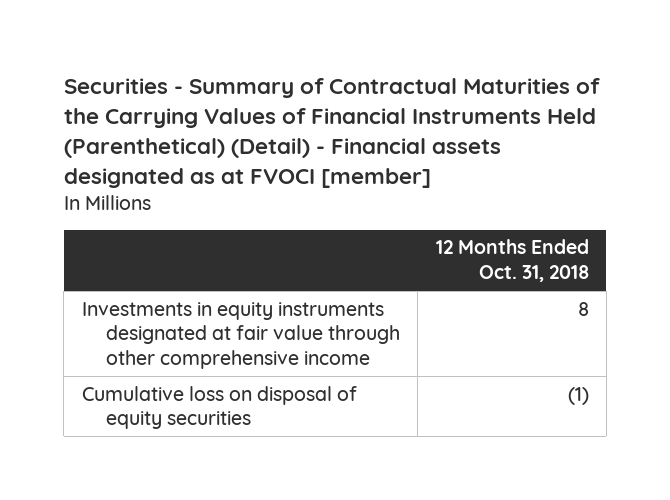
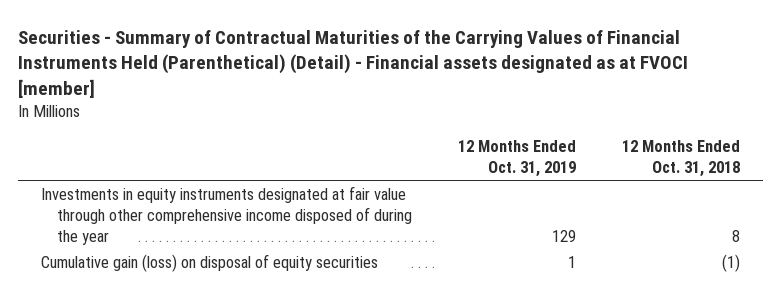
none -> [457,140,576,178] 12 Months Ended Oct. 31, 2019
[81,301,400,370] Investments in equity instruments designated at fair value through other comprehensive income -> [41,186,412,245] Investments in equity instruments designated at fair value through other comprehensive income disposed of during the year
[81,385,357,430] Cumulative loss on disposal of equity securities -> [41,254,379,273] Cumulative gain (loss) on disposal of equity securities

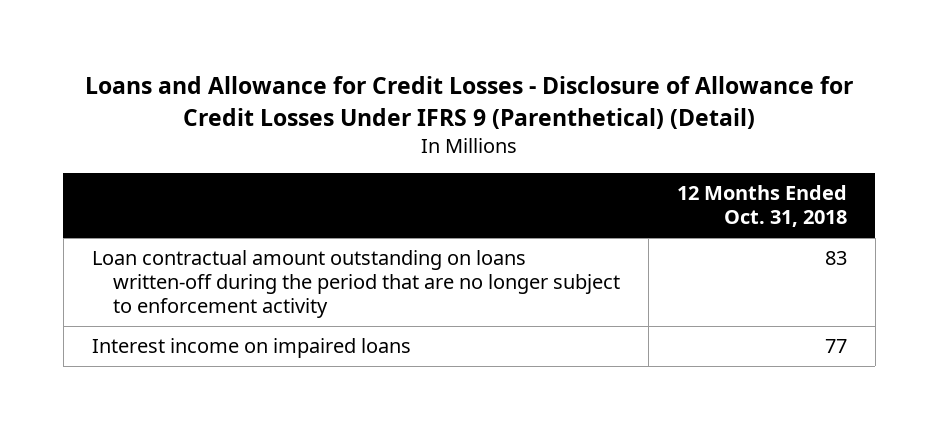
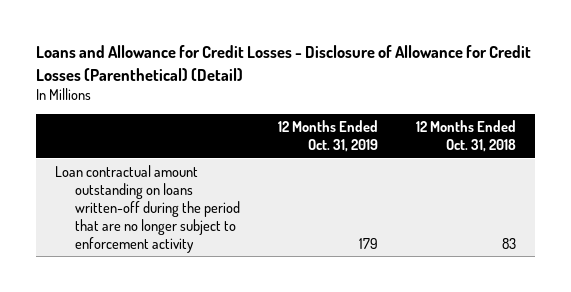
[85,76,854,129] Loans and Allowance for Credit Losses - Disclosure of Allowance for Credit Losses Under IFRS 9 (Parenthetical) (Detail) -> [35,45,531,81] Loans and Allowance for Credit Losses - Disclosure of Allowance for Credit Losses (Parenthetical) (Detail)
none -> [278,120,379,153] 12 Months Ended Oct. 31, 2019
[91,338,411,359] Interest income on impaired loans -> none

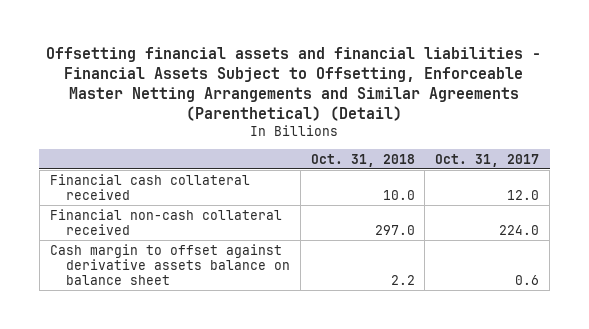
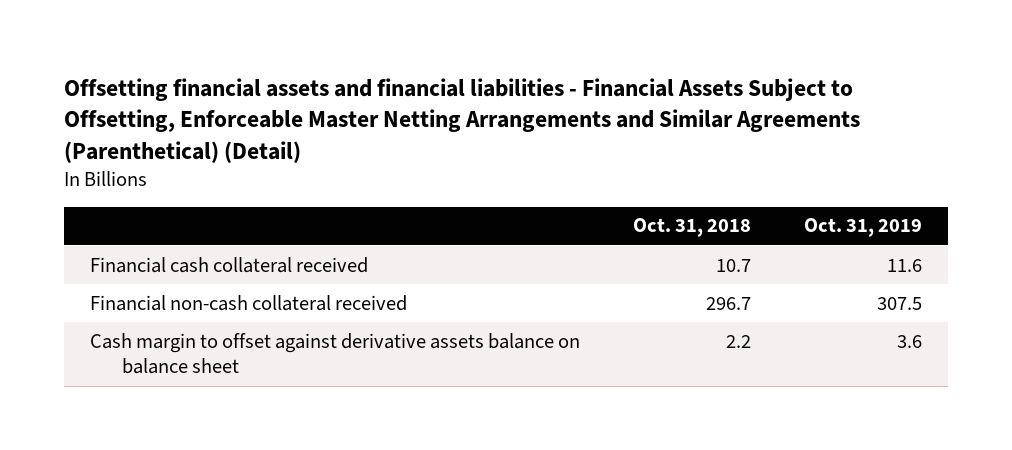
[435,153,540,167] Oct. 31, 2017 -> none
none -> [803,218,922,238] Oct. 31, 2019
[382,189,415,200] 10.0 -> [716,258,752,272] 10.7
[374,224,415,235] 297.0 -> [706,296,752,310] 296.7

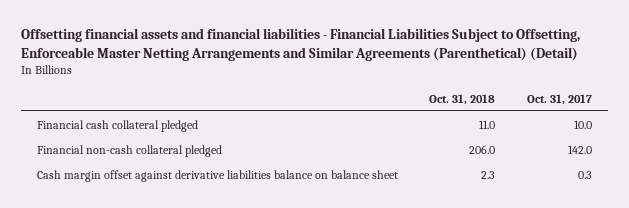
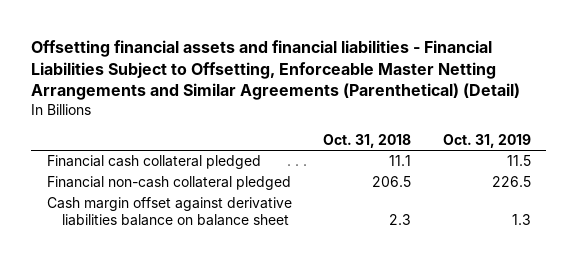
[526,93,592,105] Oct. 31, 2017 -> none
none -> [442,133,531,148] Oct. 31, 2019
[479,119,496,129] 11.0 -> [389,155,412,167] 11.1
[469,144,496,154] 206.0 -> [372,176,412,188] 206.5

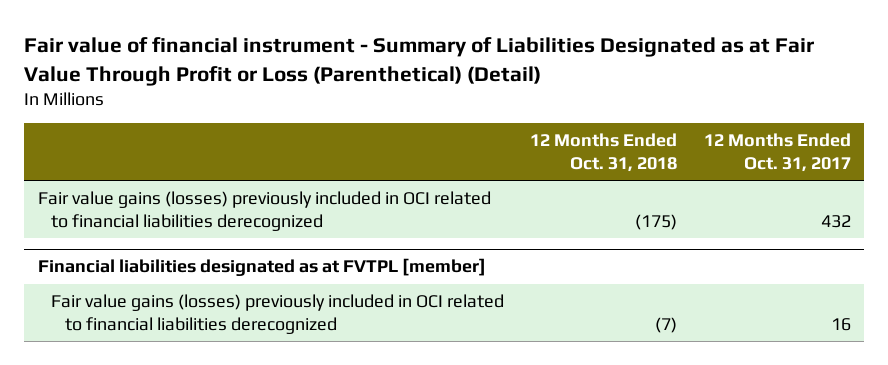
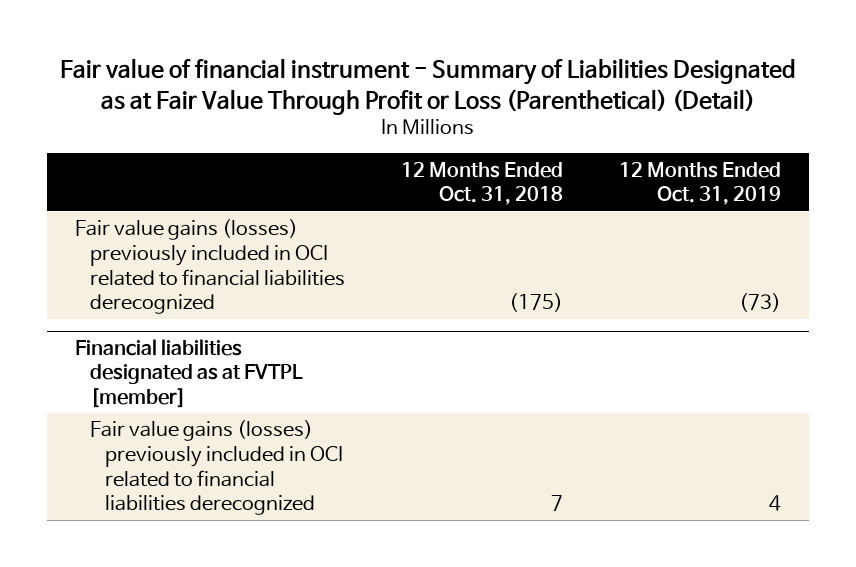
[703,133,851,172] 12 Months Ended Oct. 31, 2017 -> none
none -> [618,161,781,206] 12 Months Ended Oct. 31, 2019
[655,316,678,333] (7) -> [550,495,563,512] 7

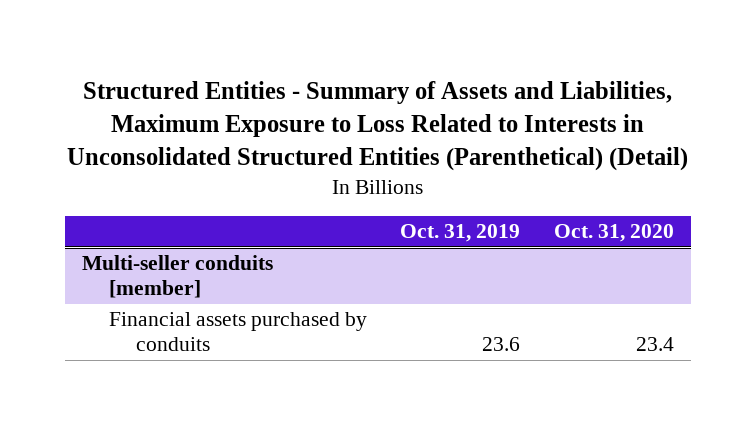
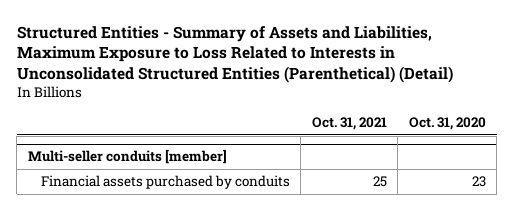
[400,224,521,243] Oct. 31, 2019 -> none
none -> [311,117,387,131] Oct. 31, 2021
[635,337,674,352] 23.4 -> [471,176,486,188] 23

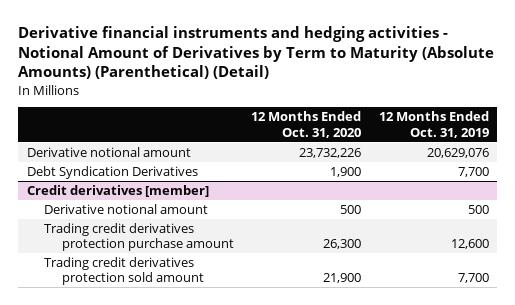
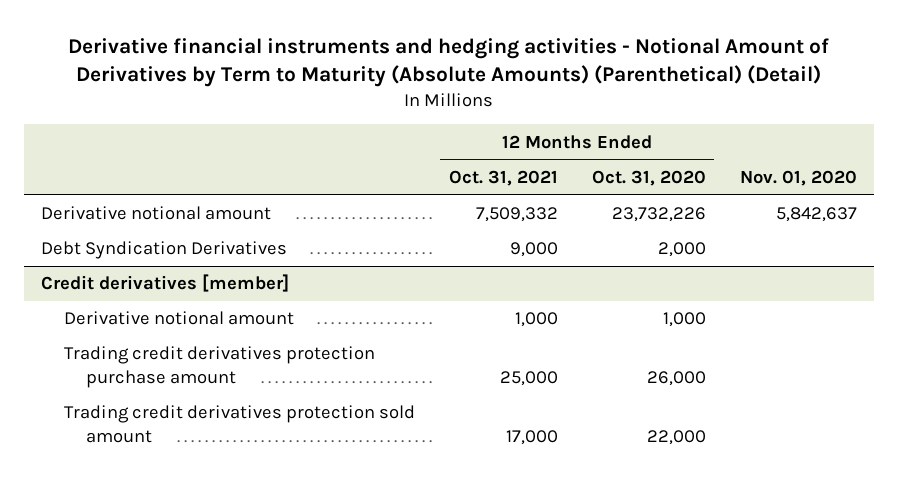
[378,111,489,138] 12 Months Ended Oct. 31, 2019 -> none
none -> [448,170,558,187] Oct. 31, 2021
none -> [739,170,857,187] Nov. 01, 2020
[330,167,362,178] 1,900 -> [657,242,706,258] 2,000
[340,205,362,215] 500 -> [662,312,706,328] 1,000
[323,239,362,250] 26,300 -> [646,371,706,387] 26,000
[323,273,362,284] 21,900 -> [646,430,706,446] 22,000

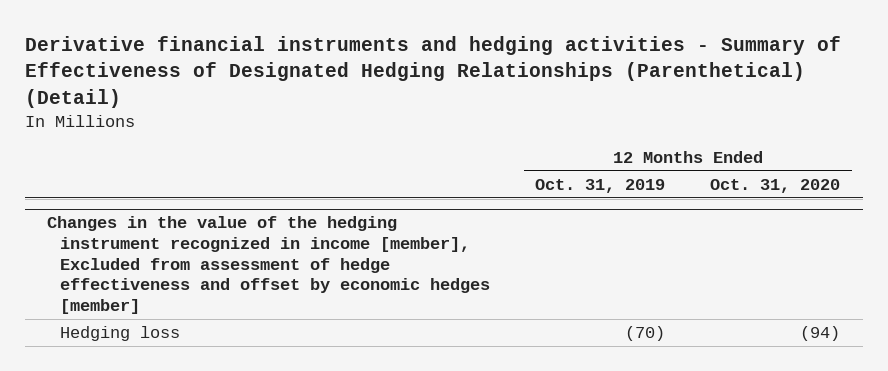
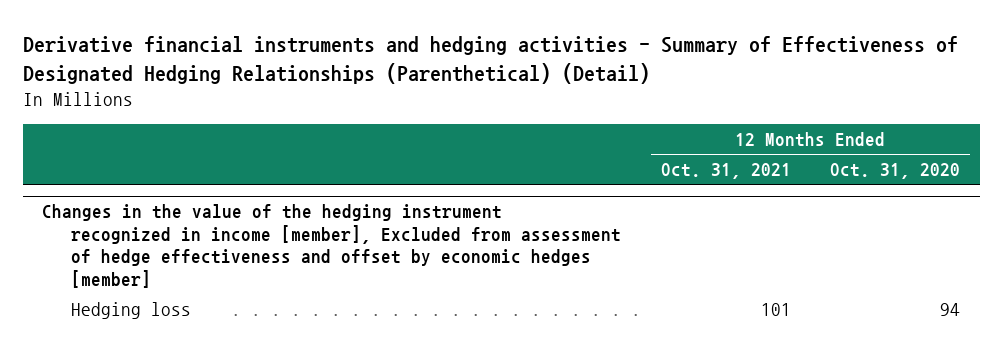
[535,178,666,193] Oct. 31, 2019 -> none
none -> [660,163,791,180] Oct. 31, 2021
[800,326,841,342] (94) -> [939,303,960,317] 94

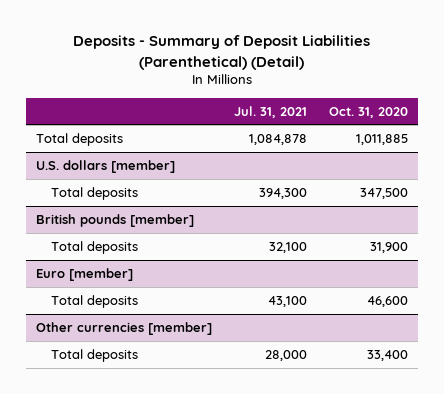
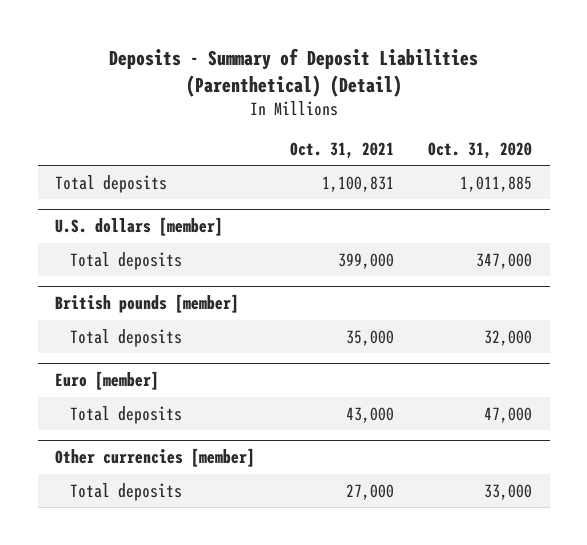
[233,105,307,118] Jul. 31, 2021 -> none
none -> [289,142,394,160] Oct. 31, 2021
[359,188,408,200] 347,500 -> [476,252,533,269] 347,000
[369,242,408,254] 31,900 -> [484,329,533,346] 32,000
[366,296,408,308] 46,600 -> [484,406,533,423] 47,000
[366,350,408,362] 33,400 -> [484,483,533,500] 33,000

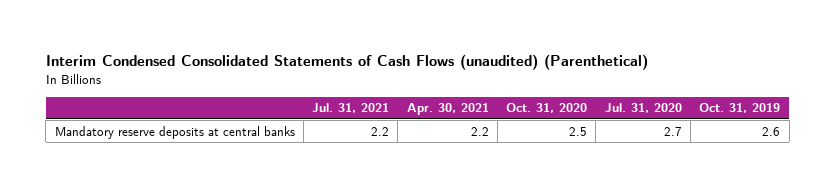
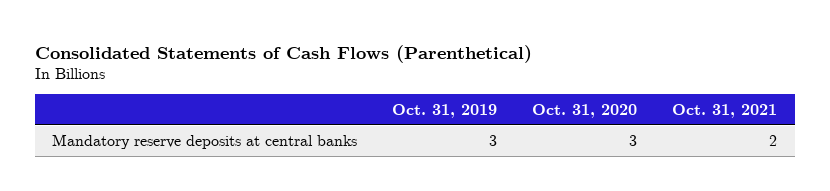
[45,54,648,71] Interim Condensed Consolidated Statements of Cash Flows (unaudited) (Parenthetical) -> [34,44,532,63] Consolidated Statements of Cash Flows (Parenthetical)
[312,103,390,114] Jul. 31, 2021 -> none
[406,103,489,116] Apr. 30, 2021 -> none
[604,103,682,114] Jul. 31, 2020 -> none
none -> [672,103,778,118] Oct. 31, 2021
[569,126,588,136] 2.5 -> [629,135,638,147] 3
[762,126,781,136] 2.6 -> [489,135,498,147] 3

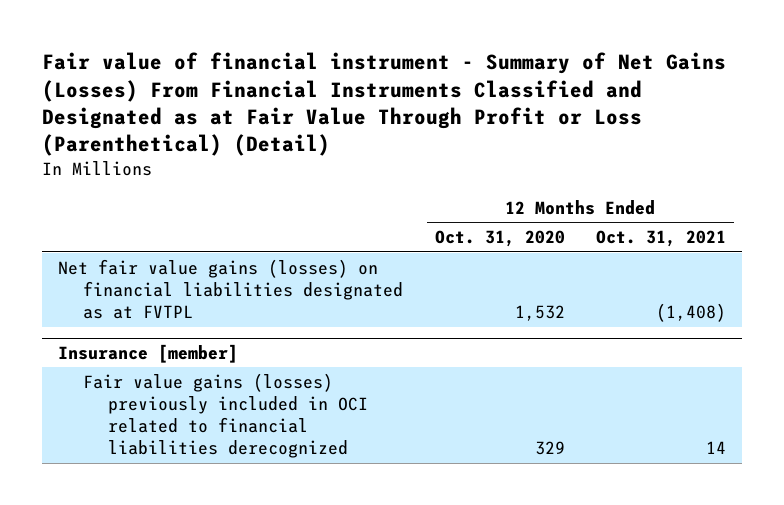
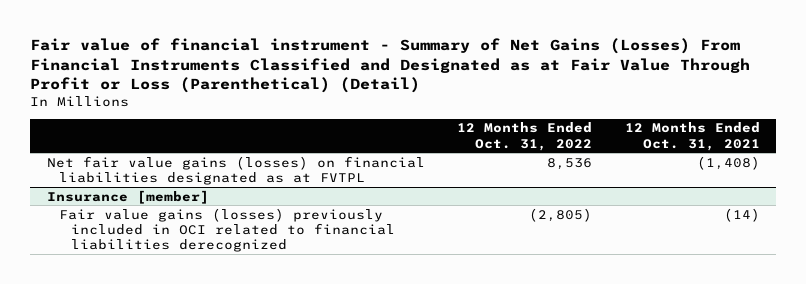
[434,230,565,248] Oct. 31, 2020 -> none
none -> [457,122,593,151] 12 Months Ended Oct. 31, 2022
[706,441,727,455] 14 -> [723,207,760,222] (14)

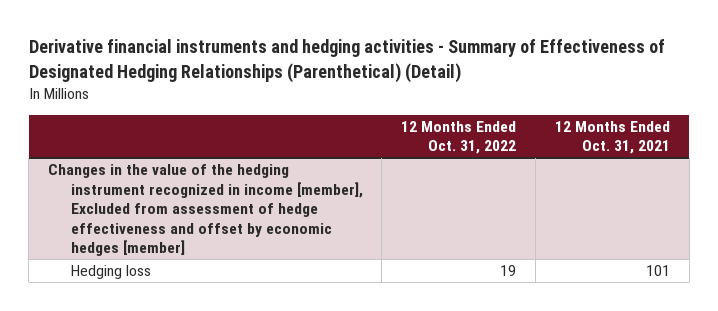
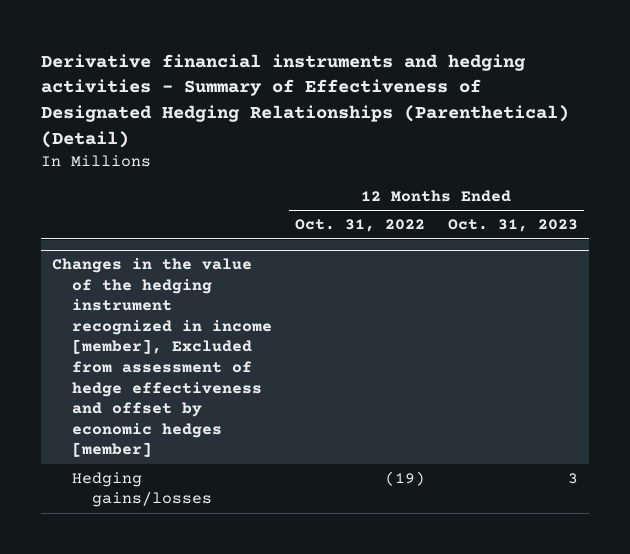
[554,120,670,155] 12 Months Ended Oct. 31, 2021 -> none
none -> [447,219,578,233] Oct. 31, 2023
[70,265,151,280] Hedging loss -> [71,471,212,508] Hedging gains/losses
[500,265,517,277] 19 -> [384,470,425,486] (19)

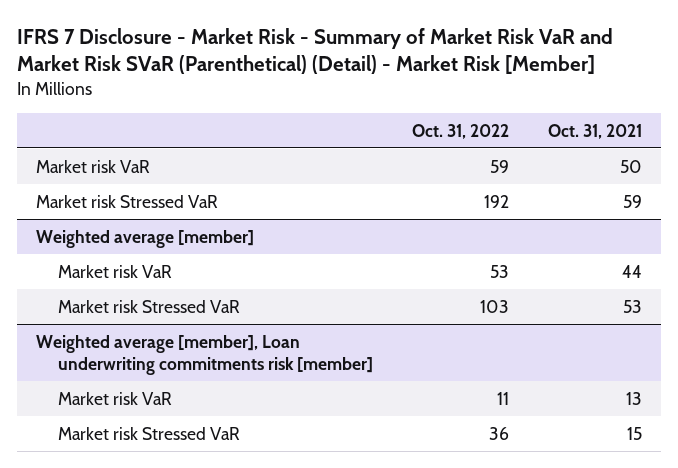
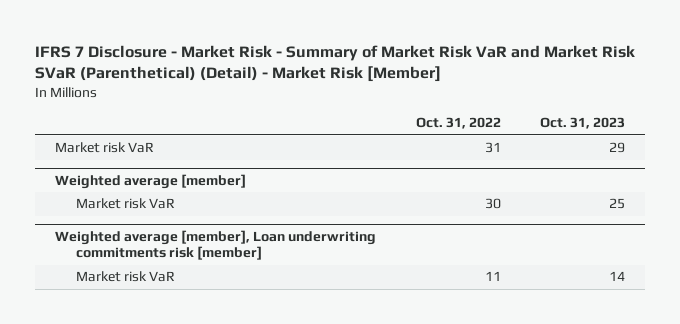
[547,123,642,139] Oct. 31, 2021 -> none
none -> [540,117,626,130] Oct. 31, 2023
[35,194,218,208] Market risk Stressed VaR -> none
[490,159,510,173] 59 -> [484,142,501,154] 31
[58,299,241,313] Market risk Stressed VaR -> none
[490,264,510,278] 53 -> [484,198,501,210] 30
[58,426,241,440] Market risk Stressed VaR -> none

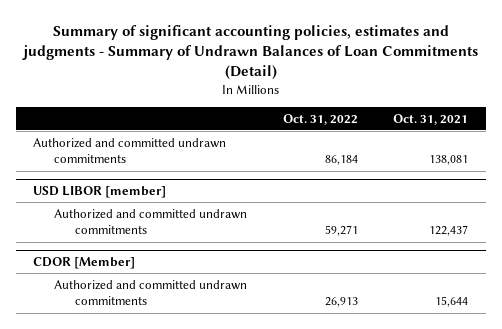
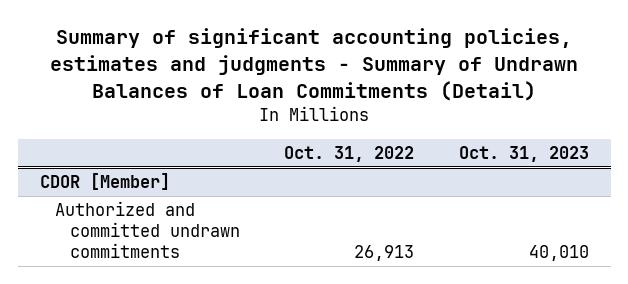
[393,113,469,125] Oct. 31, 2021 -> none
none -> [458,145,589,162] Oct. 31, 2023
[33,137,227,164] Authorized and committed undrawn commitments -> none
[33,186,167,199] USD LIBOR [member] -> none
[54,208,248,235] Authorized and committed undrawn commitments -> none

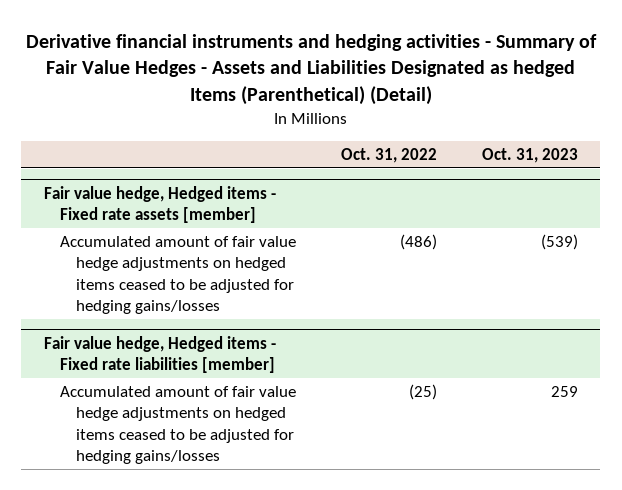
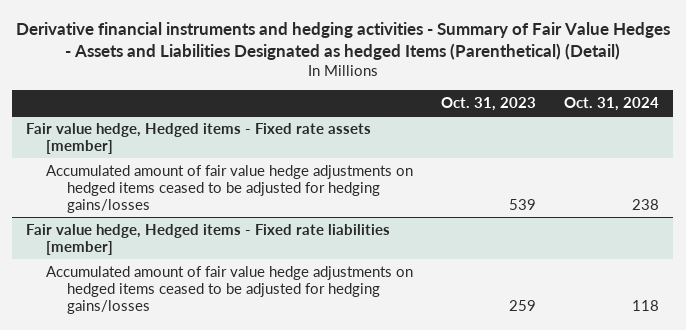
[340,147,437,163] Oct. 31, 2022 -> none
none -> [564,96,660,111] Oct. 31, 2024
[540,233,578,250] (539) -> [509,199,537,211] 539

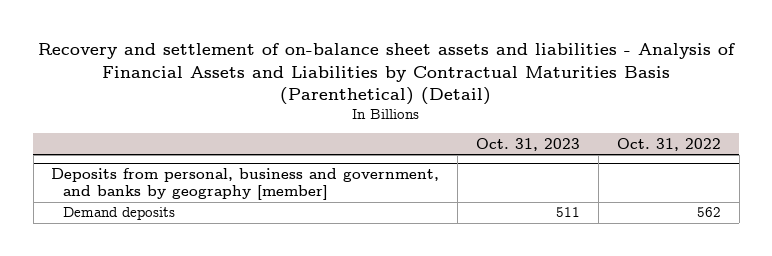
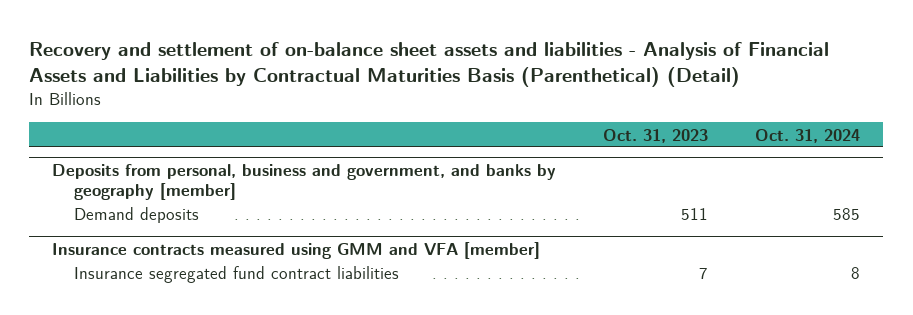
[616,137,721,151] Oct. 31, 2022 -> none
none -> [755,128,861,143] Oct. 31, 2024
none -> [52,242,541,260] Insurance contracts measured using GMM and VFA [member]
none -> [73,266,399,284] Insurance segregated fund contract liabilities

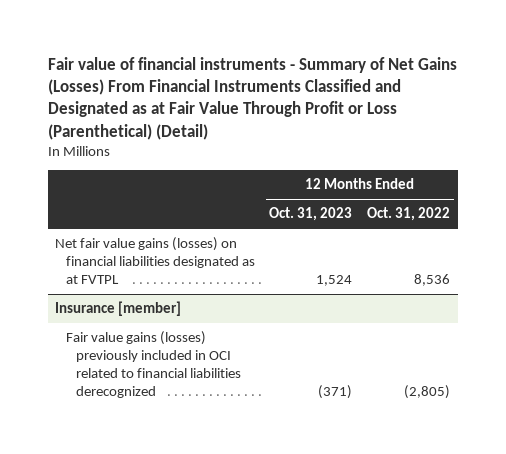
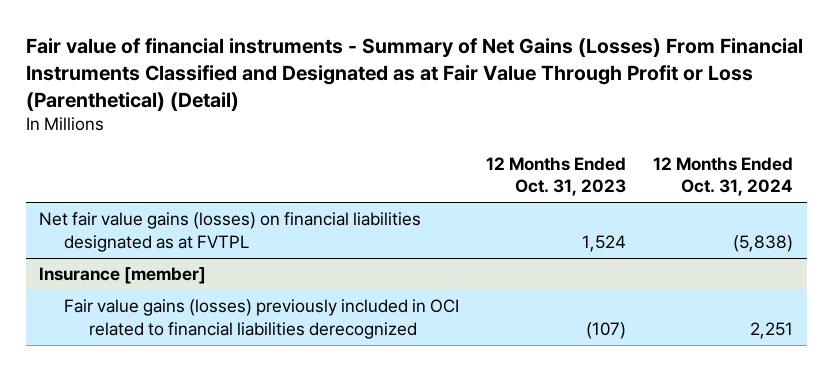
[367,207,451,222] Oct. 31, 2022 -> none
none -> [653,156,794,197] 12 Months Ended Oct. 31, 2024
[318,385,353,400] (371) -> [586,321,627,339] (107)

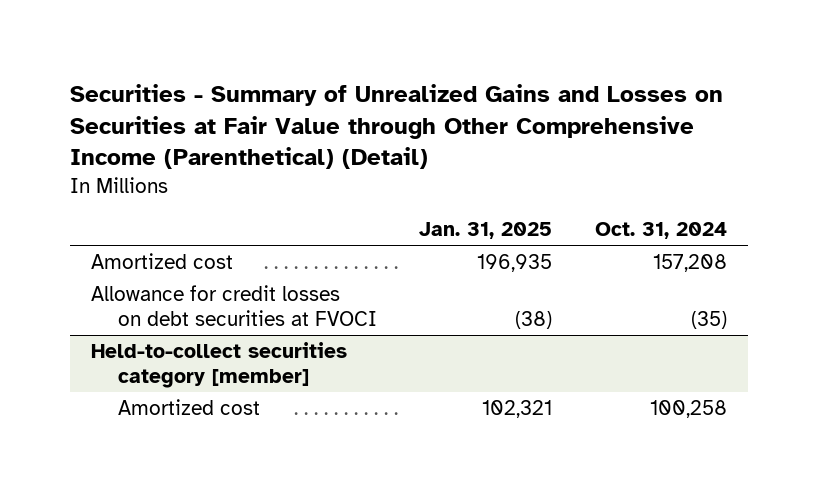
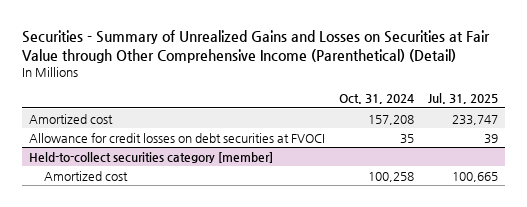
[419,222,553,240] Jan. 31, 2025 -> none
none -> [428,93,499,105] Jul. 31, 2025
[690,310,727,329] (35) -> [399,133,414,144] 35

